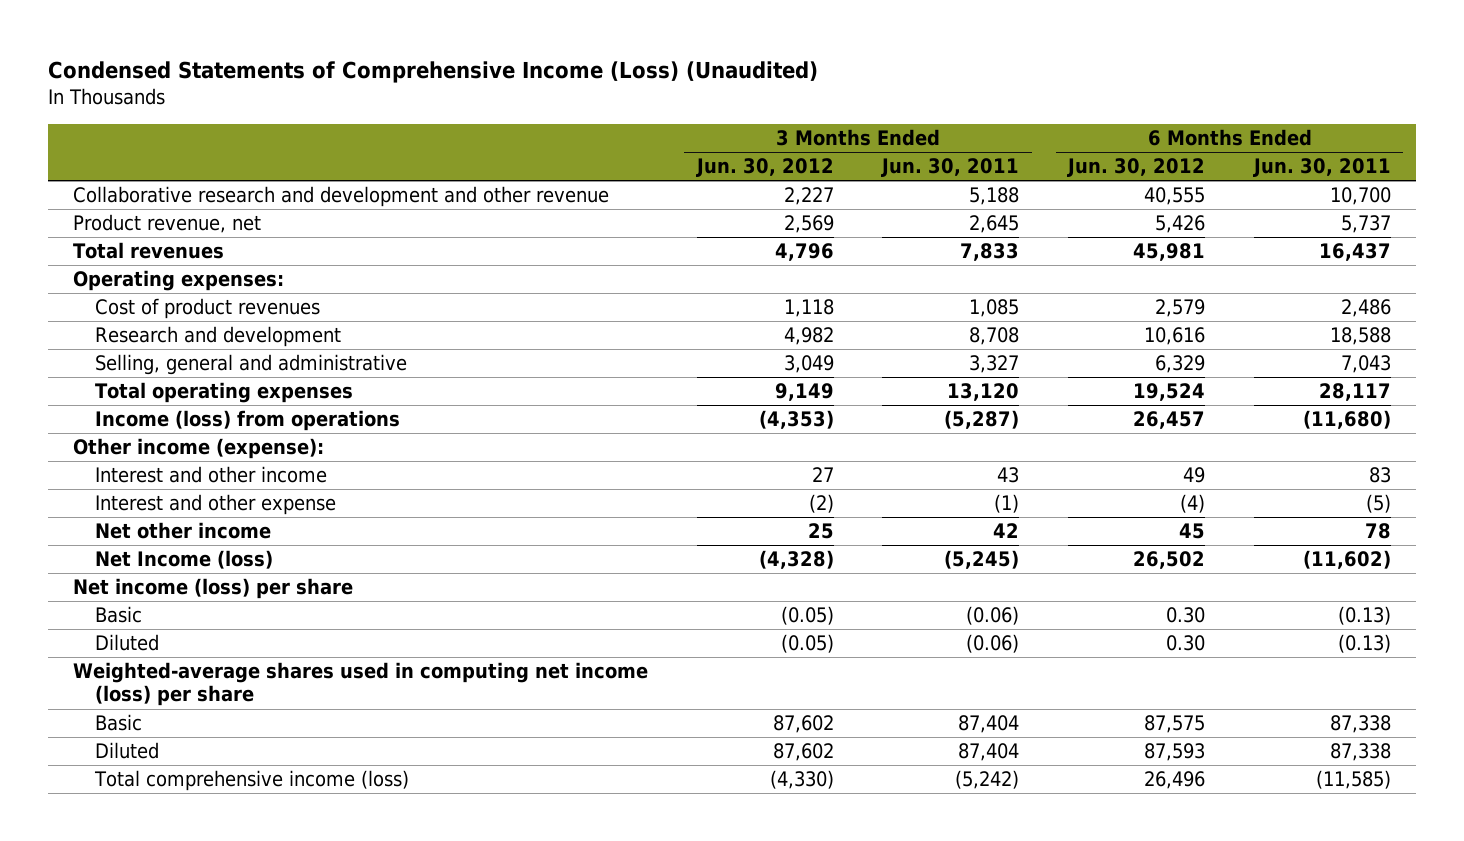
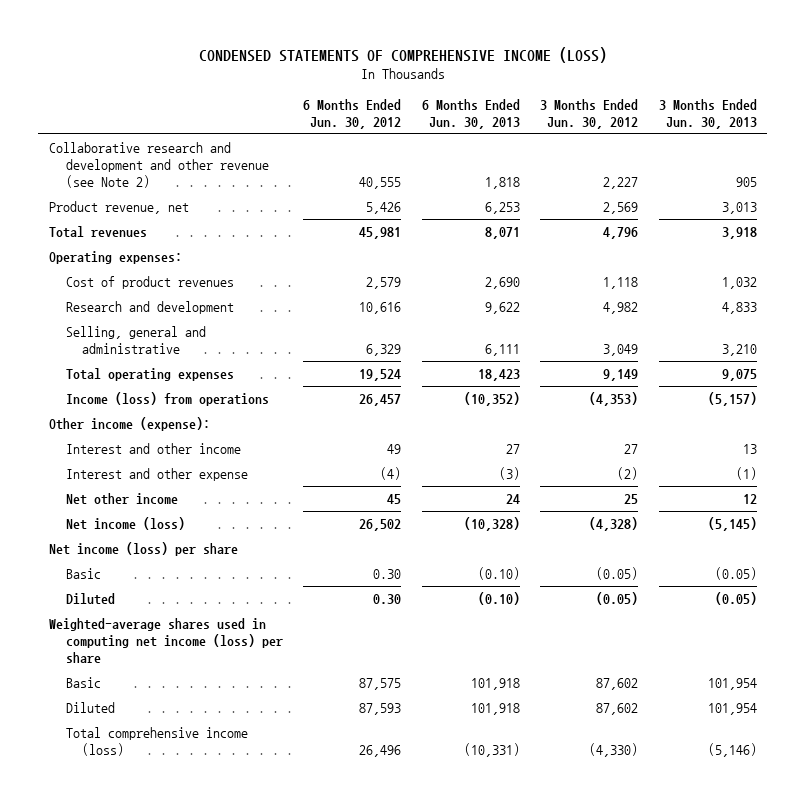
[48,61,819,84] Condensed Statements of Comprehensive Income (Loss) (Unaudited) -> [198,46,607,63] CONDENSED STATEMENTS OF COMPREHENSIVE INCOME (LOSS)
[881,158,1020,178] Jun. 30, 2011 -> none
[1253,158,1392,178] Jun. 30, 2011 -> none
none -> [421,98,520,129] 6 Months Ended Jun. 30, 2013
none -> [659,98,758,129] 3 Months Ended Jun. 30, 2013
[72,186,609,208] Collaborative research and development and other revenue -> [48,141,269,189] Collaborative research and development and other revenue (see Note 2)
[95,550,274,570] Net Income (loss) -> [65,516,185,530] Net income (loss)

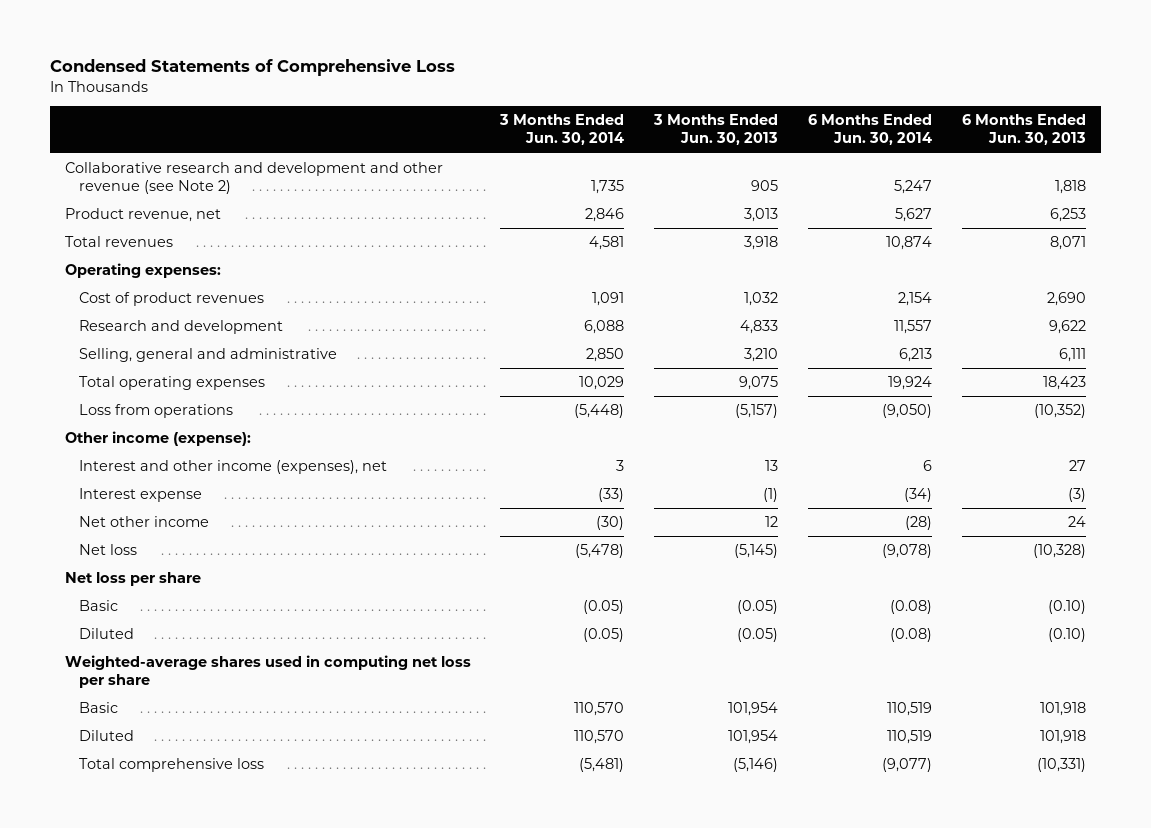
[198,46,607,63] CONDENSED STATEMENTS OF COMPREHENSIVE INCOME (LOSS) -> [49,59,455,77] Condensed Statements of Comprehensive Loss
[303,98,402,129] 6 Months Ended Jun. 30, 2012 -> none
[540,98,639,129] 3 Months Ended Jun. 30, 2012 -> none
none -> [499,114,625,146] 3 Months Ended Jun. 30, 2014
none -> [808,114,933,146] 6 Months Ended Jun. 30, 2014
[65,391,269,406] Income (loss) from operations -> [79,404,234,419] Loss from operations
[65,442,241,454] Interest and other income -> [79,460,388,475] Interest and other income (expenses), net
[65,467,248,481] Interest and other expense -> [79,488,203,503] Interest expense
[65,516,185,530] Net income (loss) -> [79,544,138,556] Net loss
[48,541,238,556] Net income (loss) per share -> [64,572,201,587] Net loss per share
[48,617,283,664] Weighted-average shares used in computing net income (loss) per share -> [64,655,471,689] Weighted-average shares used in computing net loss per share
[65,726,248,756] Total comprehensive income (loss) -> [79,758,265,773] Total comprehensive loss

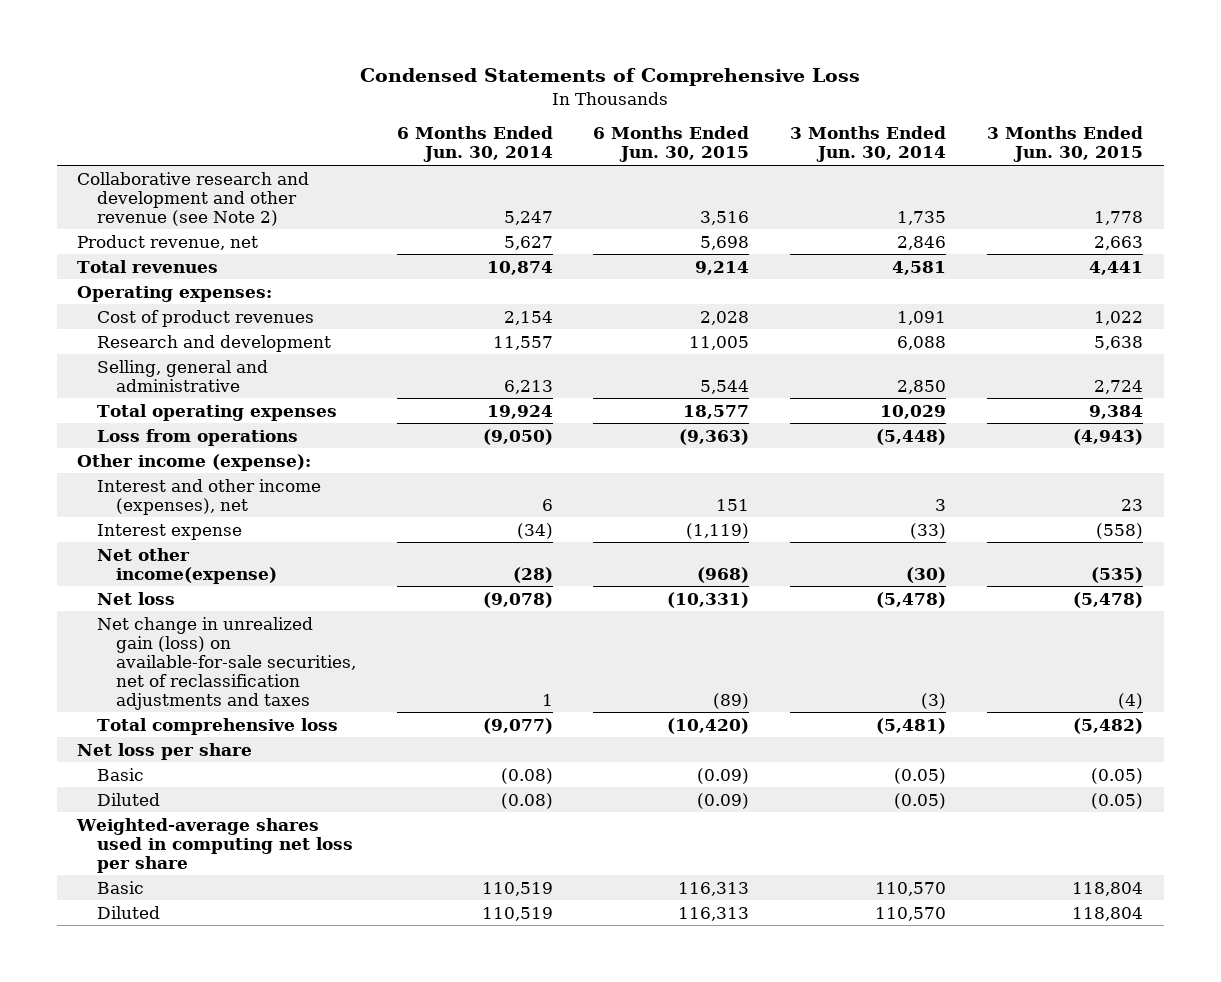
[653,114,779,146] 3 Months Ended Jun. 30, 2013 -> none
[961,114,1086,146] 6 Months Ended Jun. 30, 2013 -> none
none -> [593,126,750,163] 6 Months Ended Jun. 30, 2015
none -> [987,126,1144,163] 3 Months Ended Jun. 30, 2015
[79,516,210,528] Net other income -> [96,547,277,584] Net other income(expense)
none -> [96,616,356,710] Net change in unrealized gain (loss) on available-for-sale securities, net of reclassification adjustments and taxes
[79,758,265,773] Total comprehensive loss -> [96,717,338,735] Total comprehensive loss

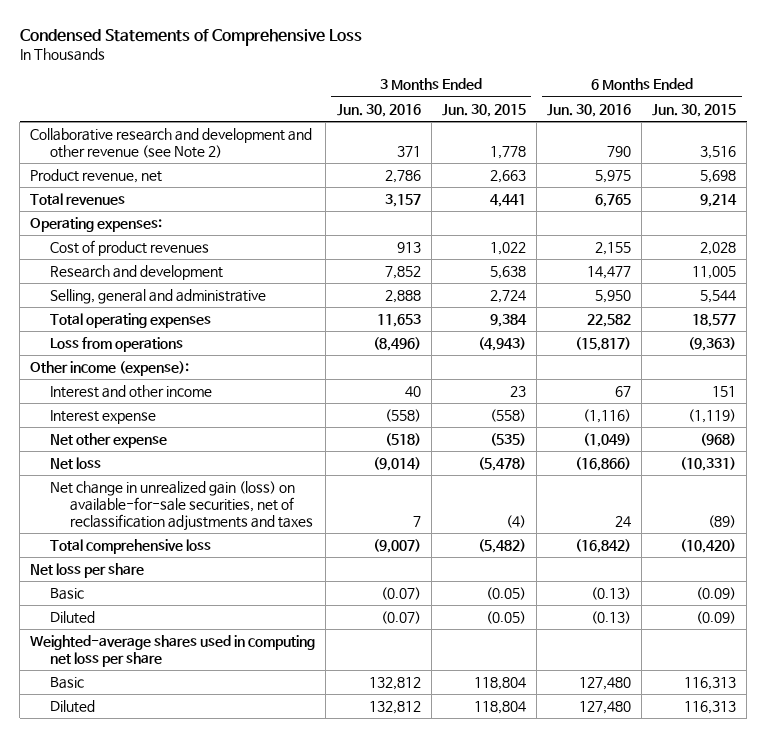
[396,126,553,163] 6 Months Ended Jun. 30, 2014 -> none
[790,126,947,163] 3 Months Ended Jun. 30, 2014 -> none
none -> [336,103,421,117] Jun. 30, 2016
none -> [547,103,632,117] Jun. 30, 2016
[96,478,321,515] Interest and other income (expenses), net -> [50,385,213,399] Interest and other income
[96,547,277,584] Net other income(expense) -> [50,433,168,449] Net other expense

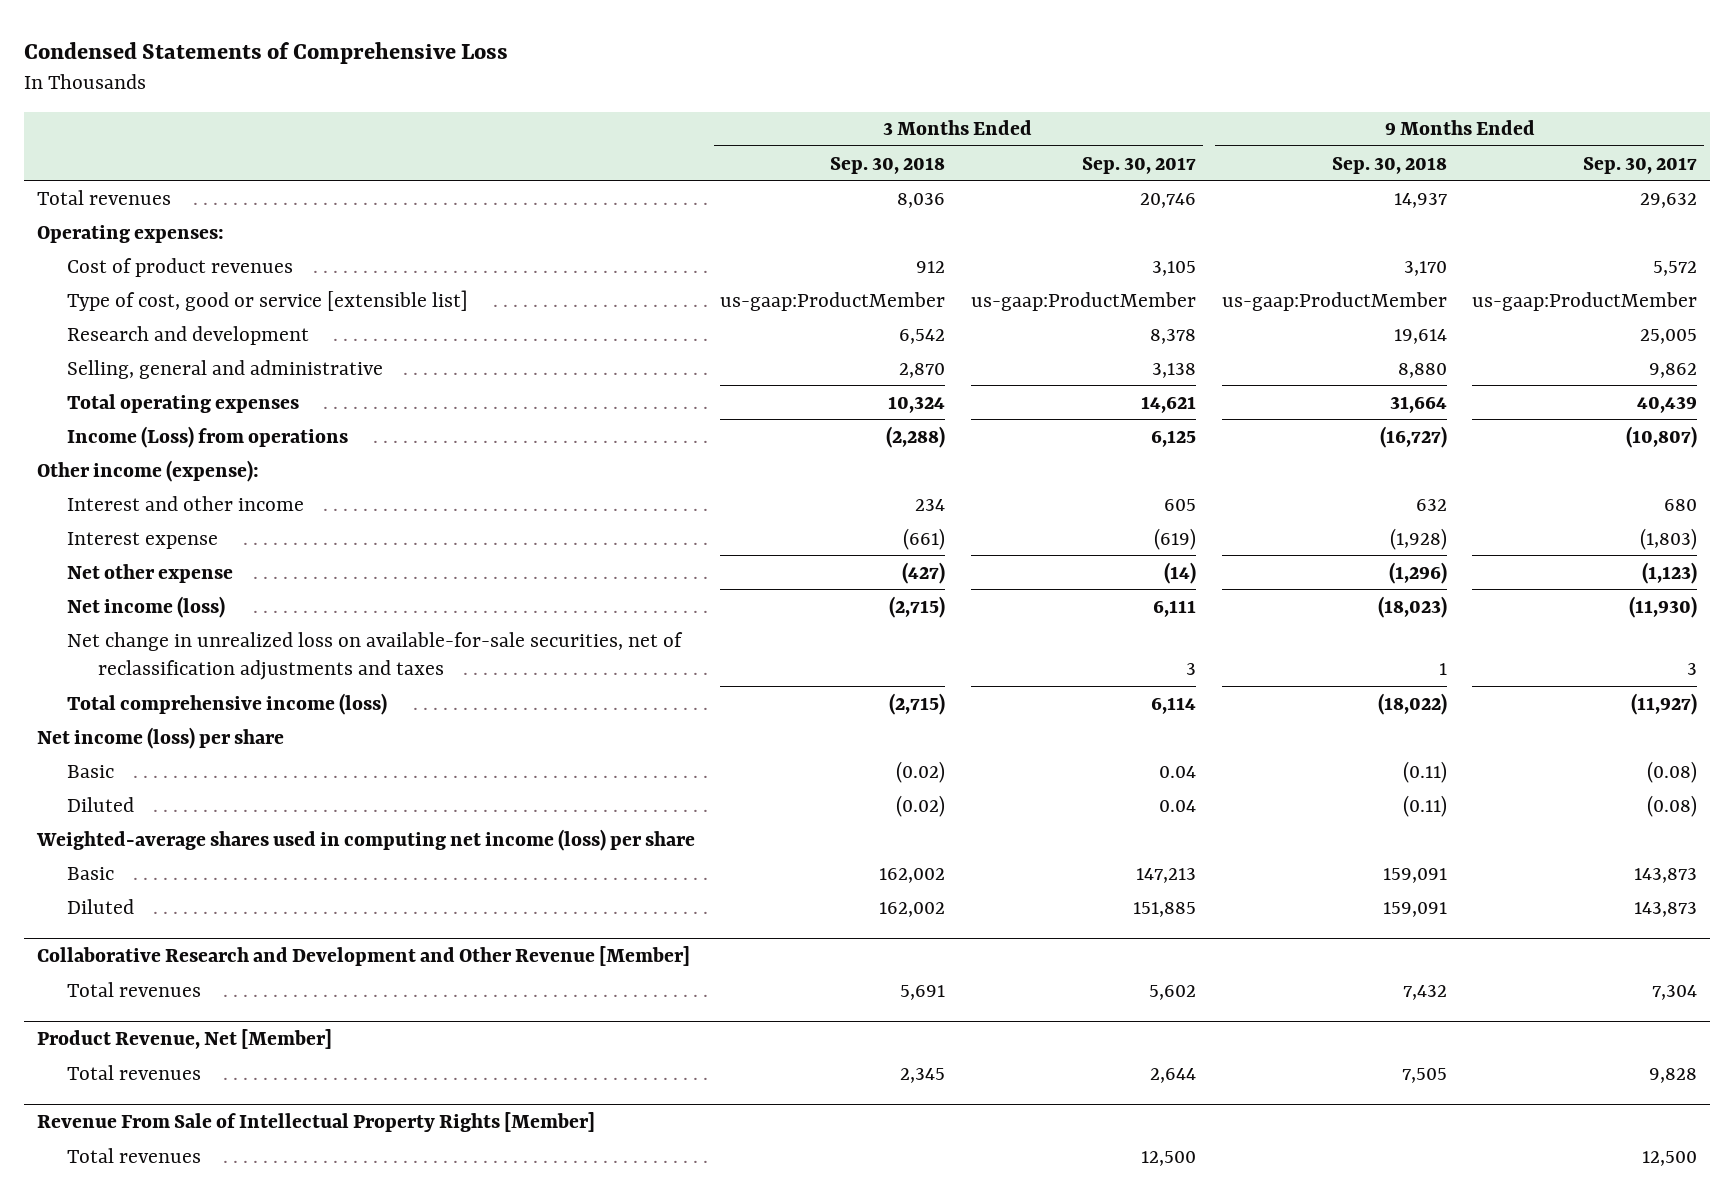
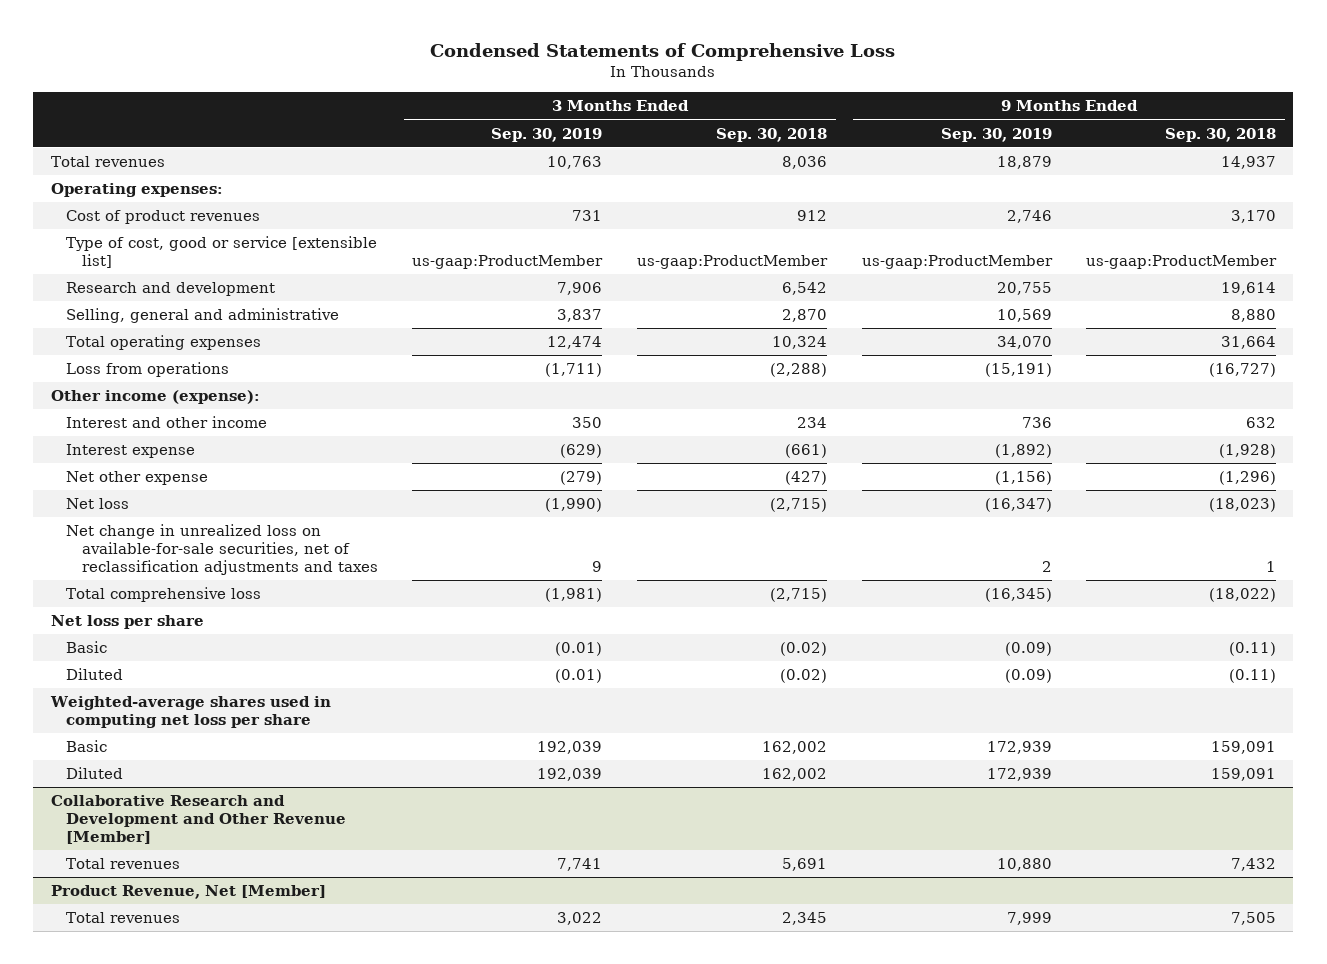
[1082,156,1197,174] Sep. 30, 2017 -> none
[1583,156,1698,174] Sep. 30, 2017 -> none
none -> [491,127,603,142] Sep. 30, 2019
none -> [940,127,1052,142] Sep. 30, 2019
[67,425,349,448] Income (Loss) from operations -> [66,362,230,378] Loss from operations
[67,595,226,618] Net income (loss) -> [66,498,130,510] Net loss
[67,692,388,715] Total comprehensive income (loss) -> [66,587,262,603] Total comprehensive loss
[36,726,284,749] Net income (loss) per share -> [50,615,204,630] Net loss per share
[35,828,695,851] Weighted-average shares used in computing net income (loss) per share -> [49,696,331,728] Weighted-average shares used in computing net loss per share
[36,1111,595,1132] Revenue From Sale of Intellectual Property Rights [Member] -> none
[67,1147,202,1163] Total revenues -> none

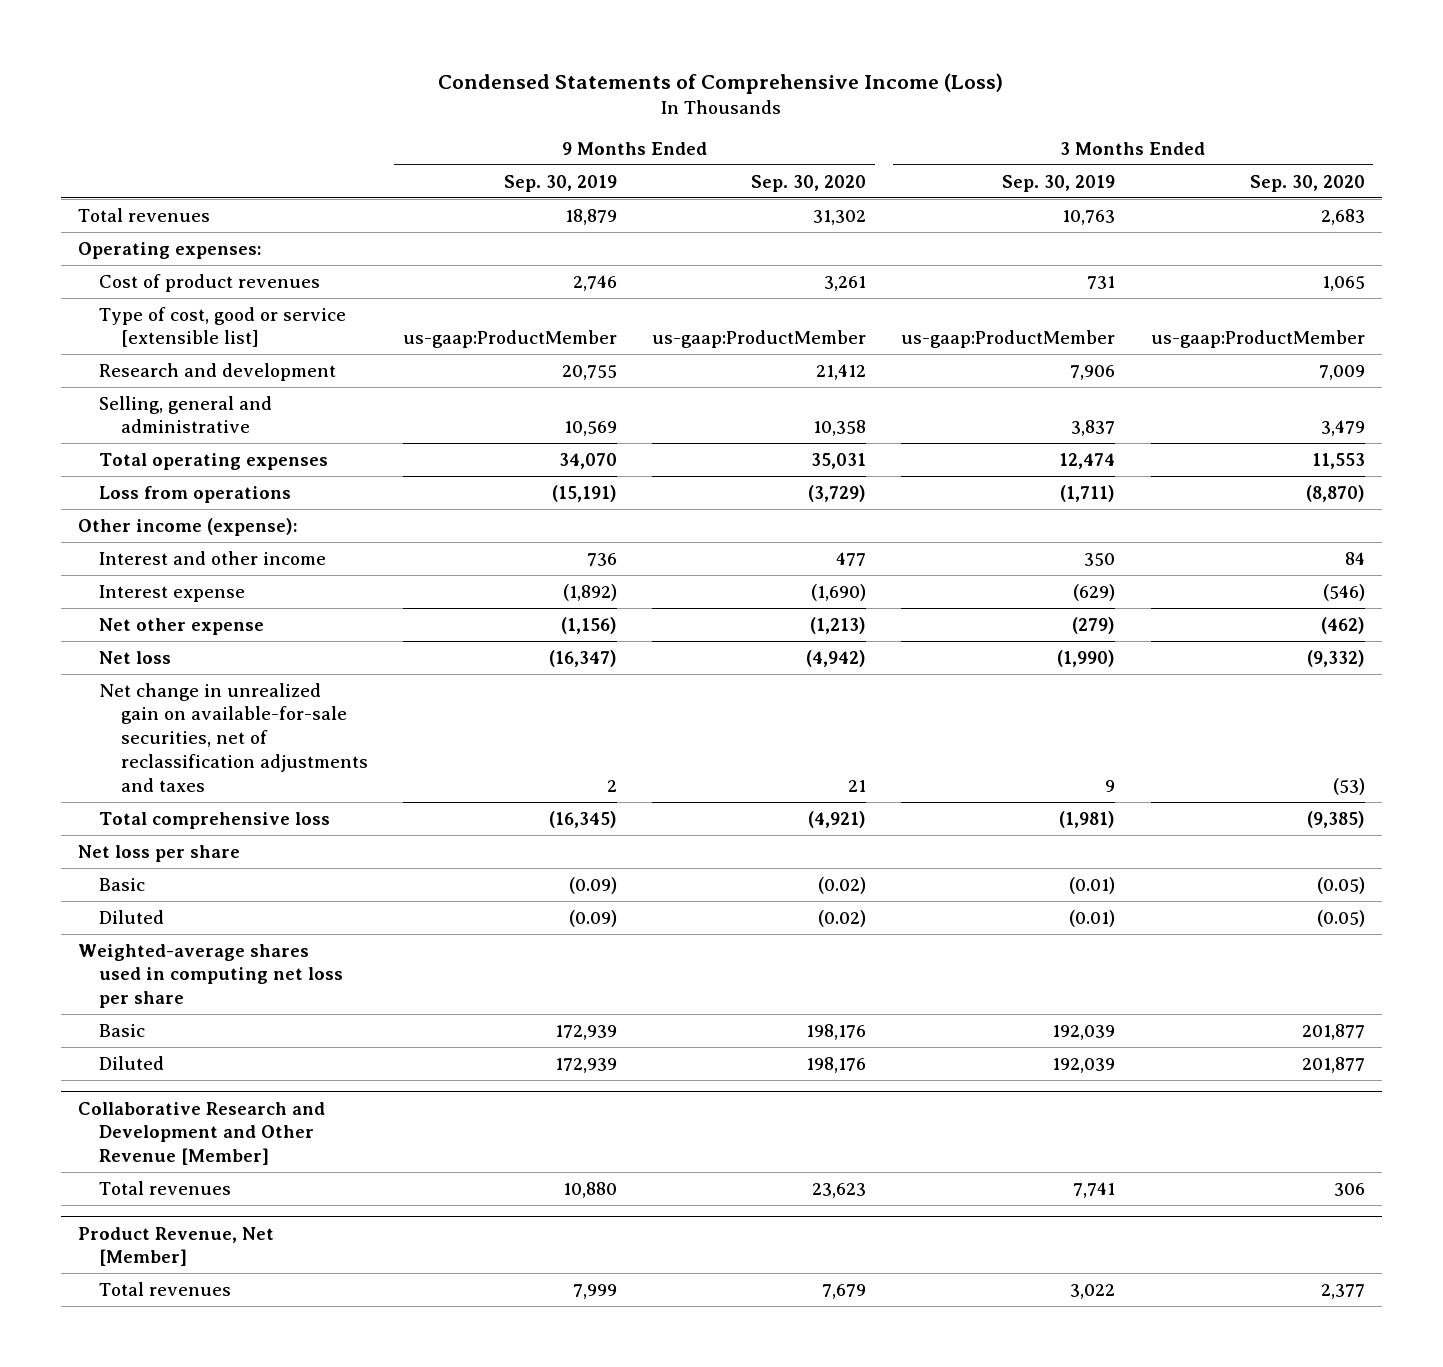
[430,42,896,61] Condensed Statements of Comprehensive Loss -> [438,73,1004,95] Condensed Statements of Comprehensive Income (Loss)
[716,127,828,142] Sep. 30, 2018 -> none
[1165,127,1277,142] Sep. 30, 2018 -> none
none -> [751,174,867,192] Sep. 30, 2020
none -> [1249,174,1365,192] Sep. 30, 2020
[66,524,378,575] Net change in unrealized loss on available-for-sale securities, net of reclassification adjustments and taxes -> [99,682,368,792] Net change in unrealized gain on available-for-sale securities, net of reclassification adjustments and taxes

